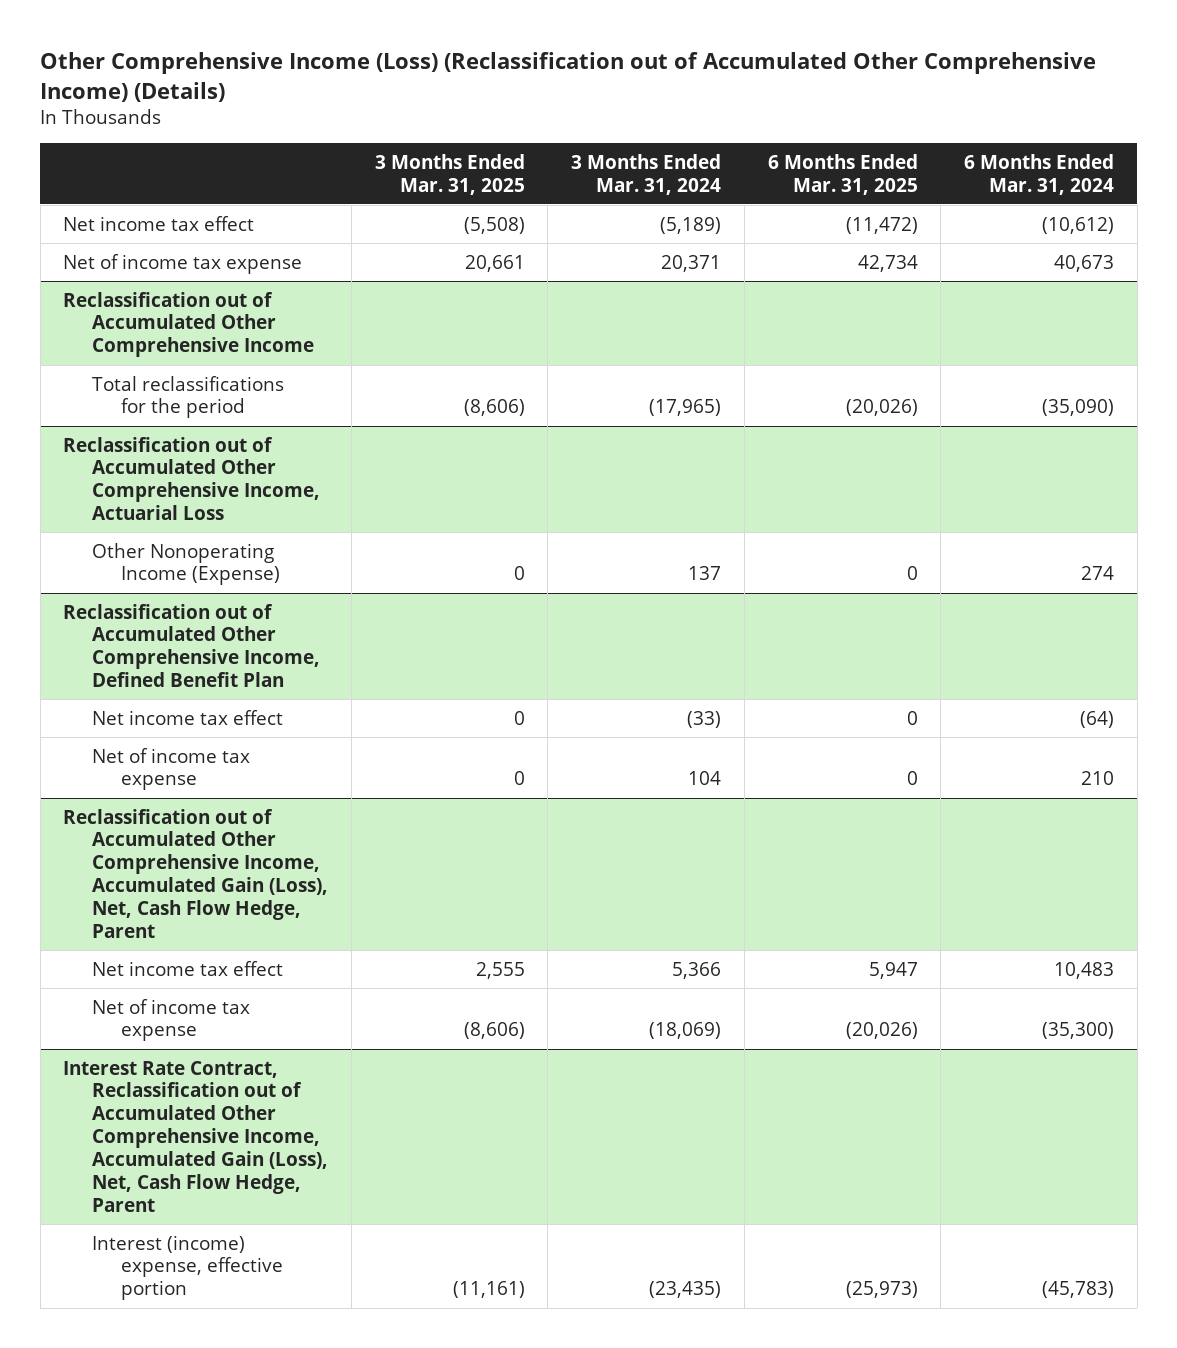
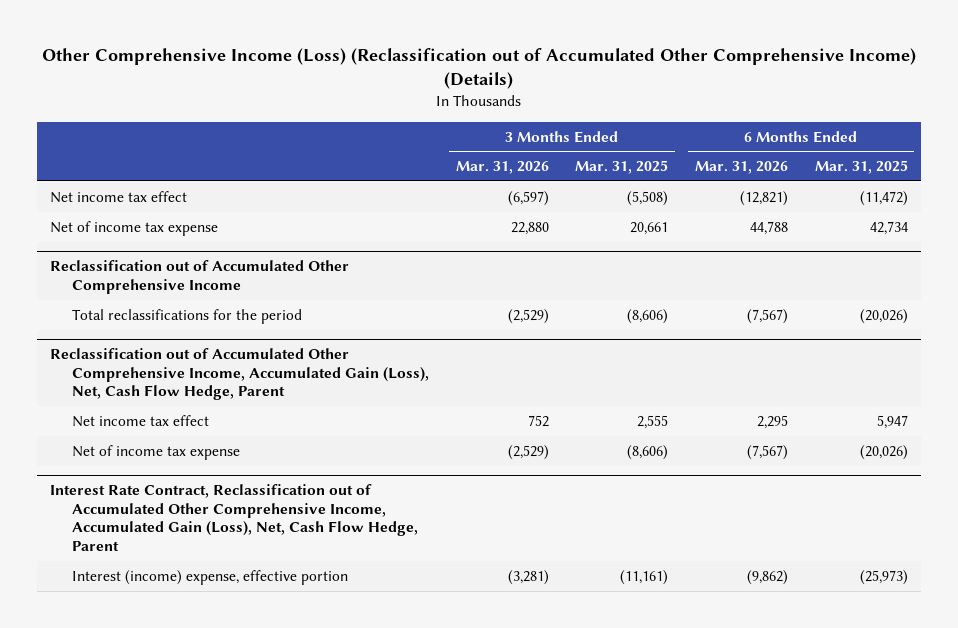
[571,153,722,195] 3 Months Ended Mar. 31, 2024 -> none
[963,153,1114,195] 6 Months Ended Mar. 31, 2024 -> none
none -> [455,161,549,175] Mar. 31, 2026
none -> [695,161,789,175] Mar. 31, 2026
[63,436,321,521] Reclassification out of Accumulated Other Comprehensive Income, Actuarial Loss -> none
[92,542,281,586] Other Nonoperating Income (Expense) -> none
[63,603,321,688] Reclassification out of Accumulated Other Comprehensive Income, Defined Benefit Plan -> none
[92,709,284,725] Net income tax effect -> none
[92,747,251,791] Net of income tax expense -> none

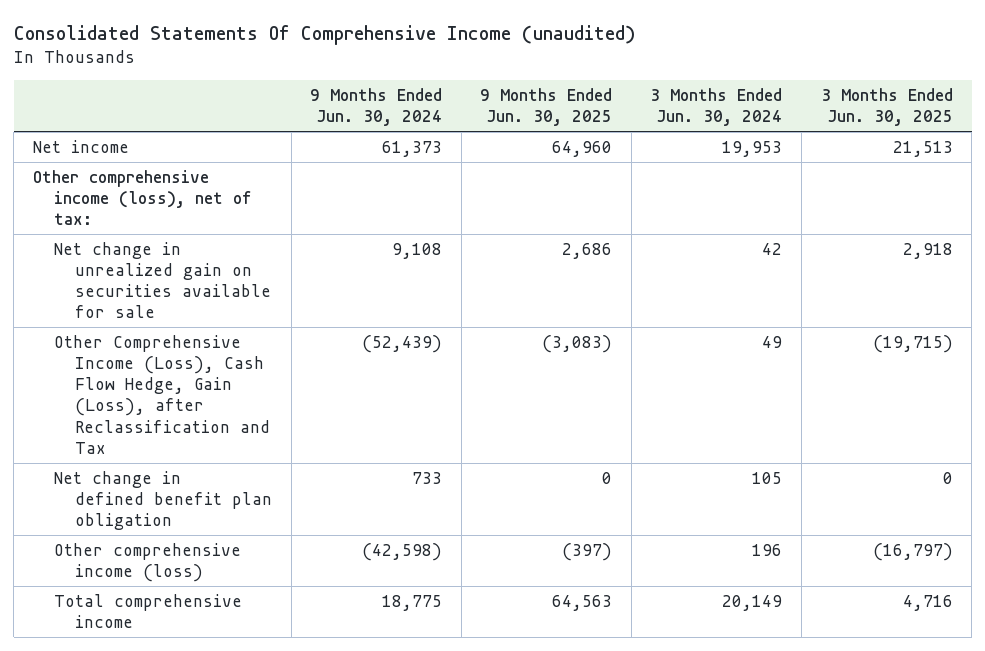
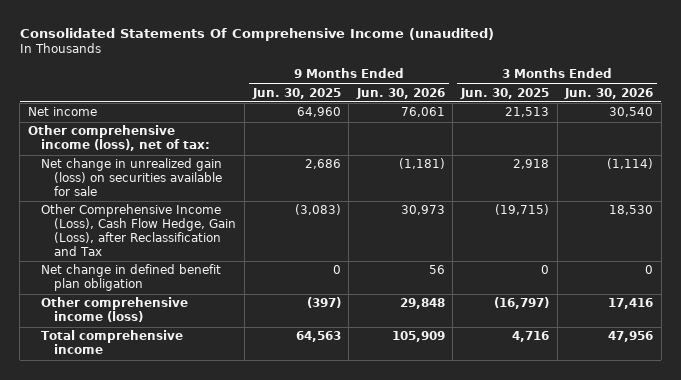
[310,88,443,127] 9 Months Ended Jun. 30, 2024 -> none
[650,88,783,127] 3 Months Ended Jun. 30, 2024 -> none
none -> [355,87,445,99] Jun. 30, 2026
none -> [564,87,654,99] Jun. 30, 2026
[54,241,272,319] Net change in unrealized gain on securities available for sale -> [41,158,223,197] Net change in unrealized gain (loss) on securities available for sale

